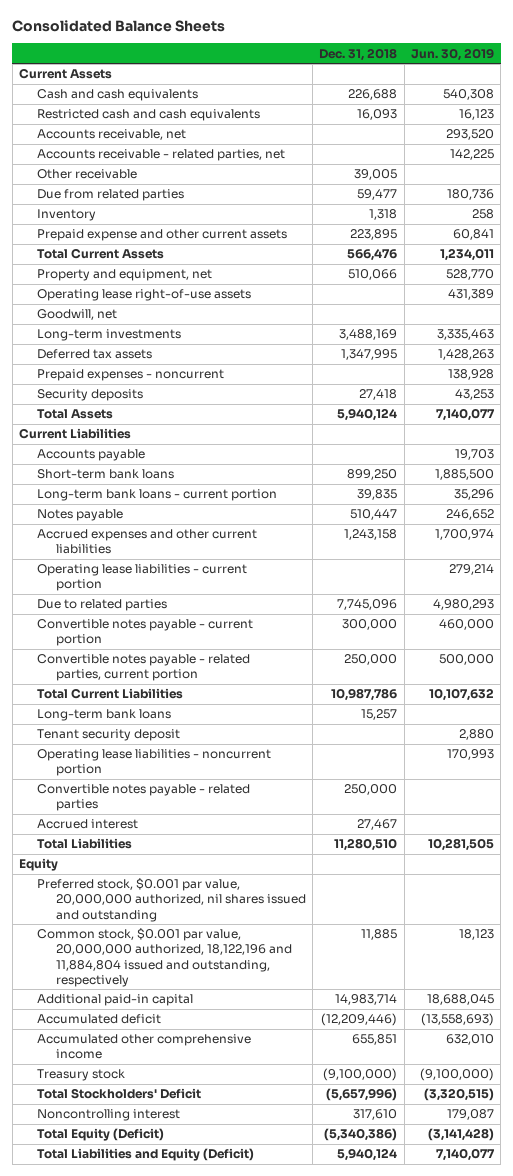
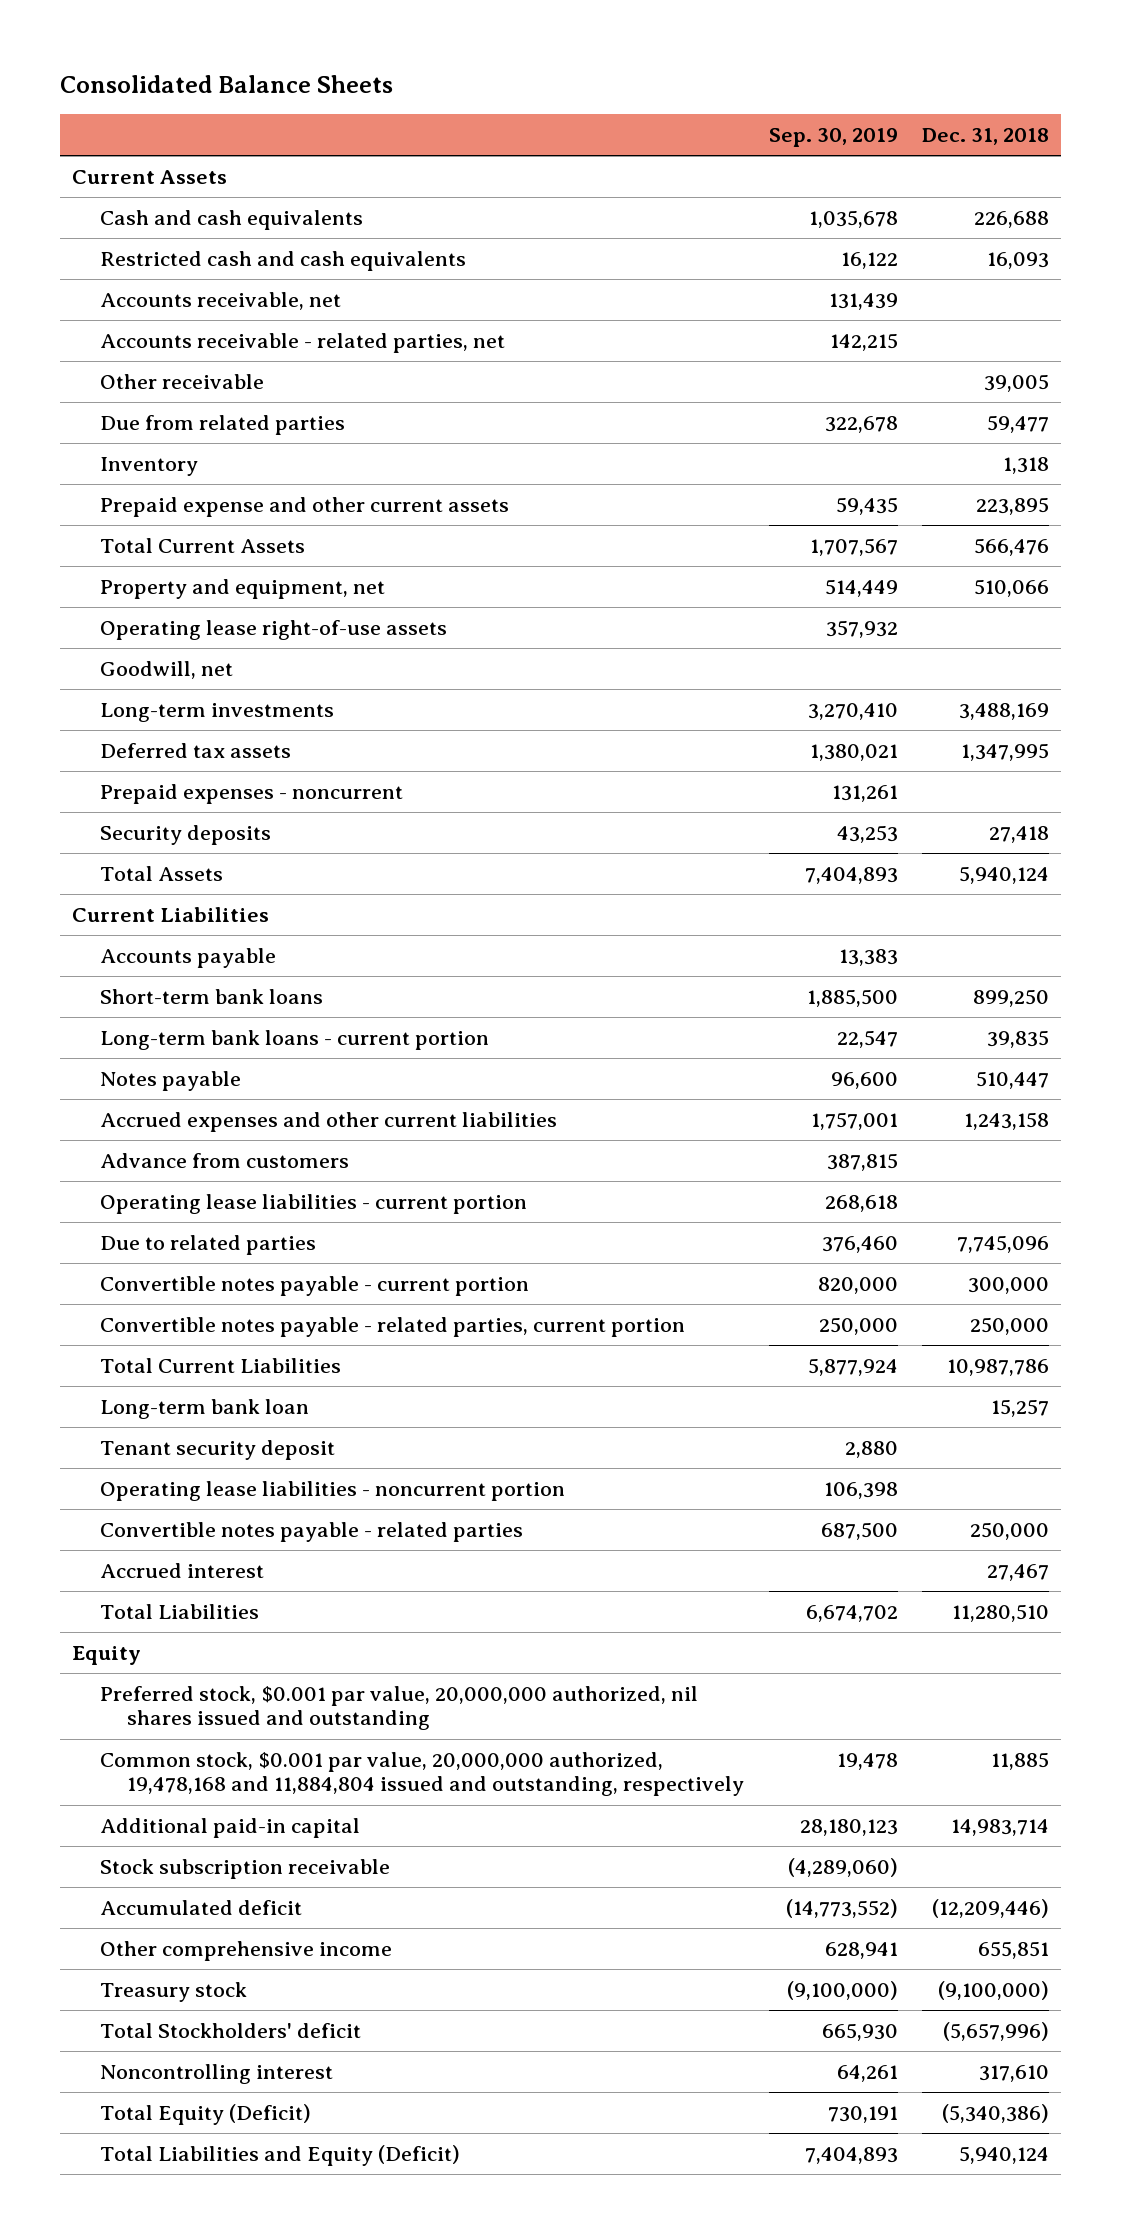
[410,47,494,61] Jun. 30, 2019 -> none
none -> [768,128,898,148] Sep. 30, 2019
none -> [99,1152,349,1168] Advance from customers
[37,709,172,722] Long-term bank loans -> [99,1398,309,1419] Long-term bank loan
[37,928,292,987] Common stock, $0.001 par value, 20,000,000 authorized, 18,122,196 and 11,884,804 issued and outstanding, respectively -> [99,1751,745,1797] Common stock, $0.001 par value, 20,000,000 authorized, 19,478,168 and 11,884,804 issued and outstanding, respectively
none -> [99,1858,390,1879] Stock subscription receivable
[37,1034,252,1060] Accumulated other comprehensive income -> [99,1940,392,1961] Other comprehensive income
[37,1088,202,1100] Total Stockholders' Deficit -> [99,2022,361,2038] Total Stockholders' deficit

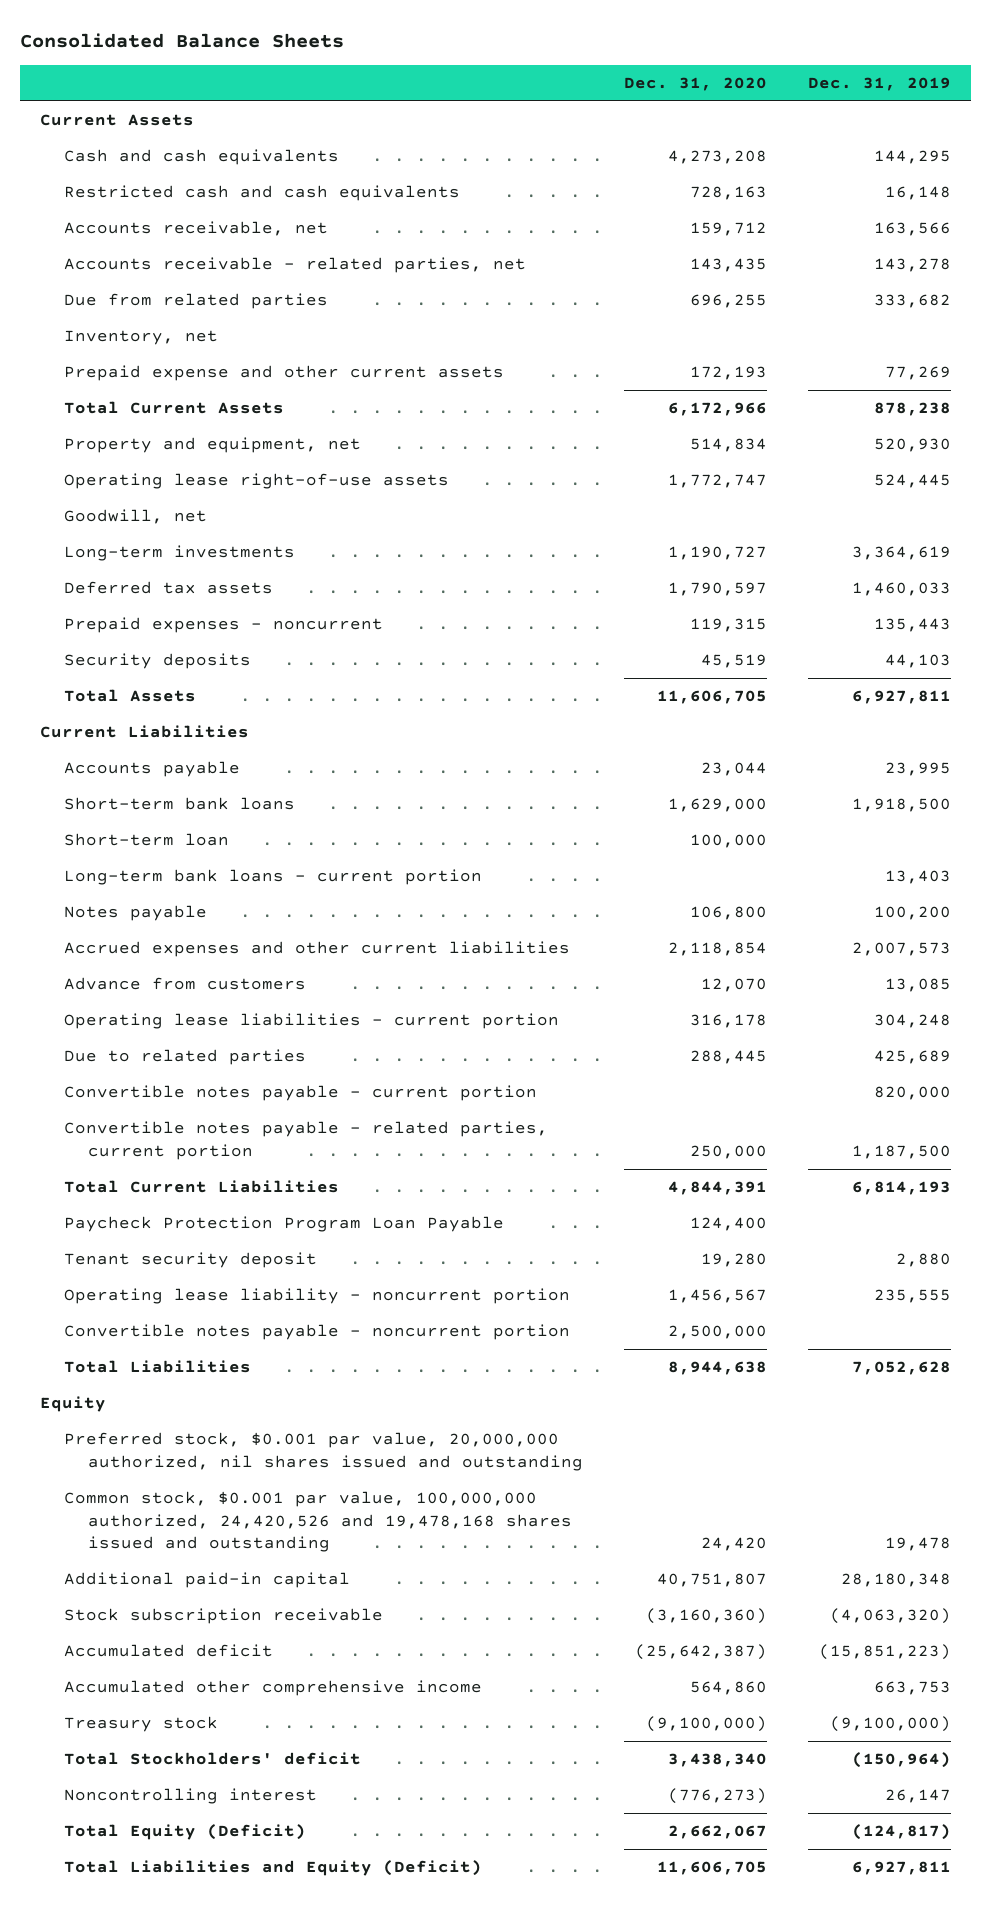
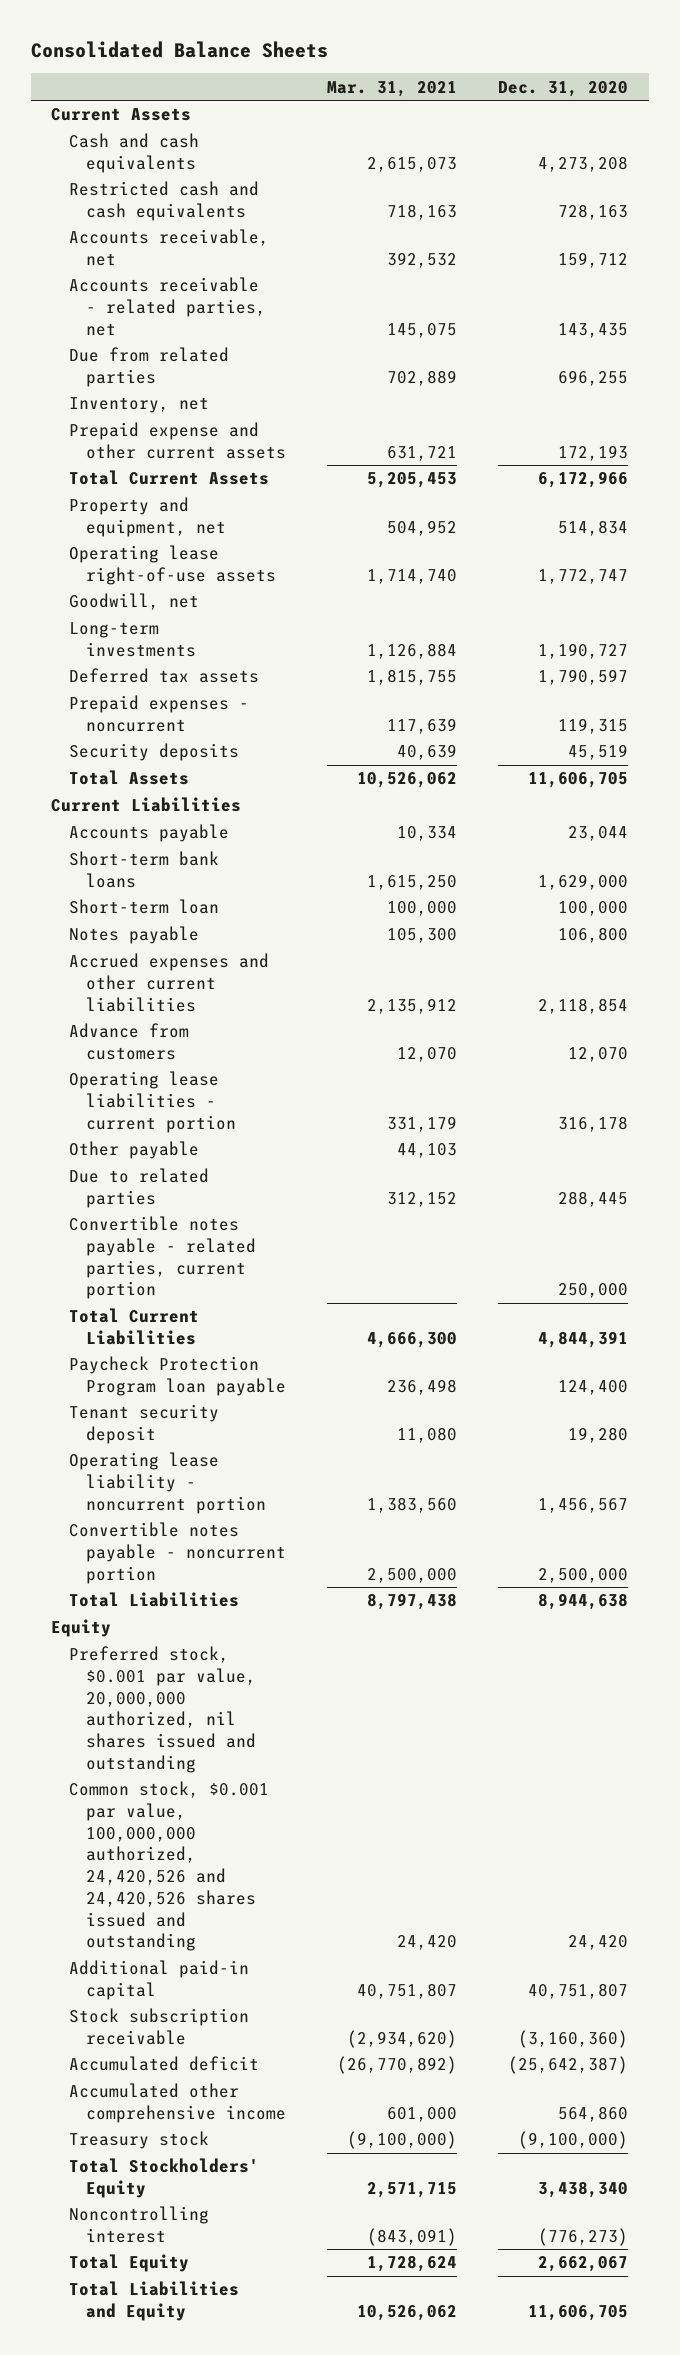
[807,76,951,91] Dec. 31, 2019 -> none
none -> [327,80,458,97] Mar. 31, 2021
[63,869,482,886] Long-term bank loans - current portion -> none
none -> [68,1141,199,1160] Other payable
[63,1085,537,1102] Convertible notes payable - current portion -> none
[63,1216,504,1233] Paycheck Protection Program Loan Payable -> [68,1356,287,1396] Paycheck Protection Program loan payable
[63,1491,572,1553] Common stock, $0.001 par value, 100,000,000 authorized, 24,420,526 and 19,478,168 shares issued and outstanding -> [68,1781,269,1952] Common stock, $0.001 par value, 100,000,000 authorized, 24,420,526 and 24,420,526 shares issued and outstanding
[63,1752,361,1766] Total Stockholders' deficit -> [68,2158,259,2198] Total Stockholders' Equity
[63,1824,306,1841] Total Equity (Deficit) -> [68,2254,189,2273] Total Equity
[63,1860,482,1877] Total Liabilities and Equity (Deficit) -> [68,2281,239,2321] Total Liabilities and Equity

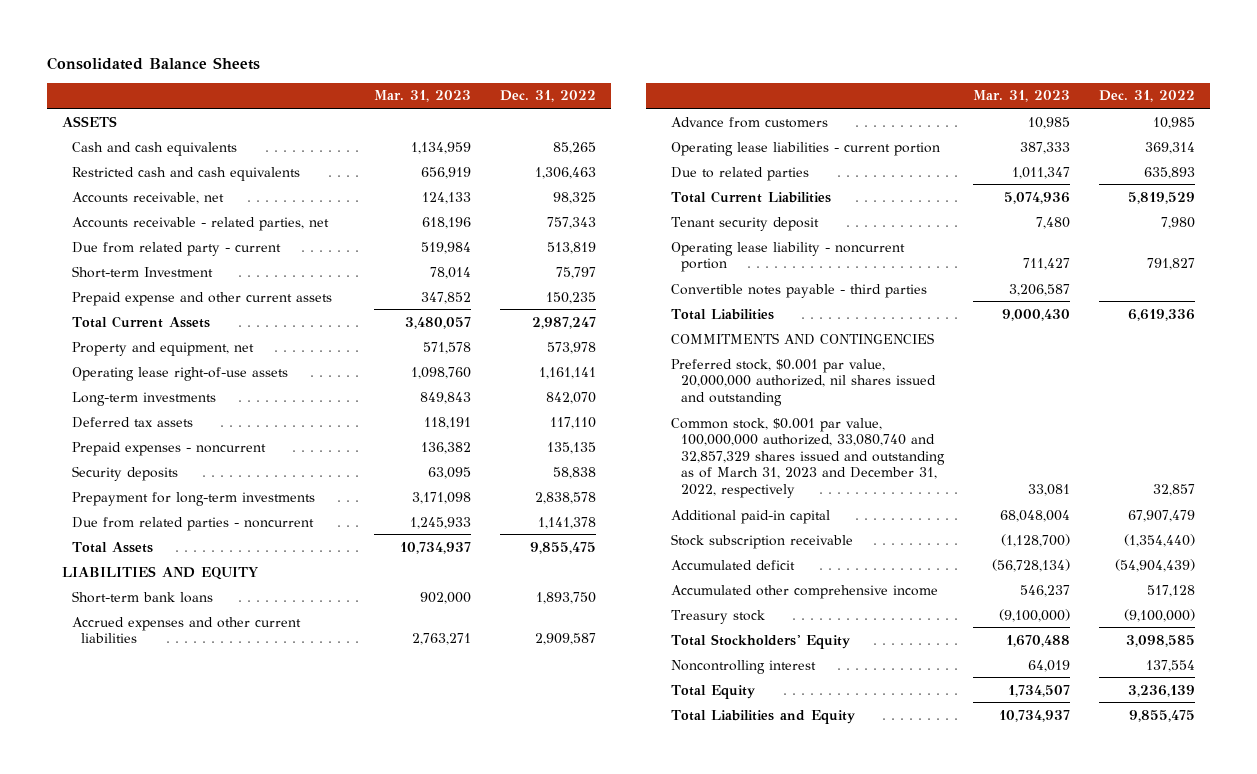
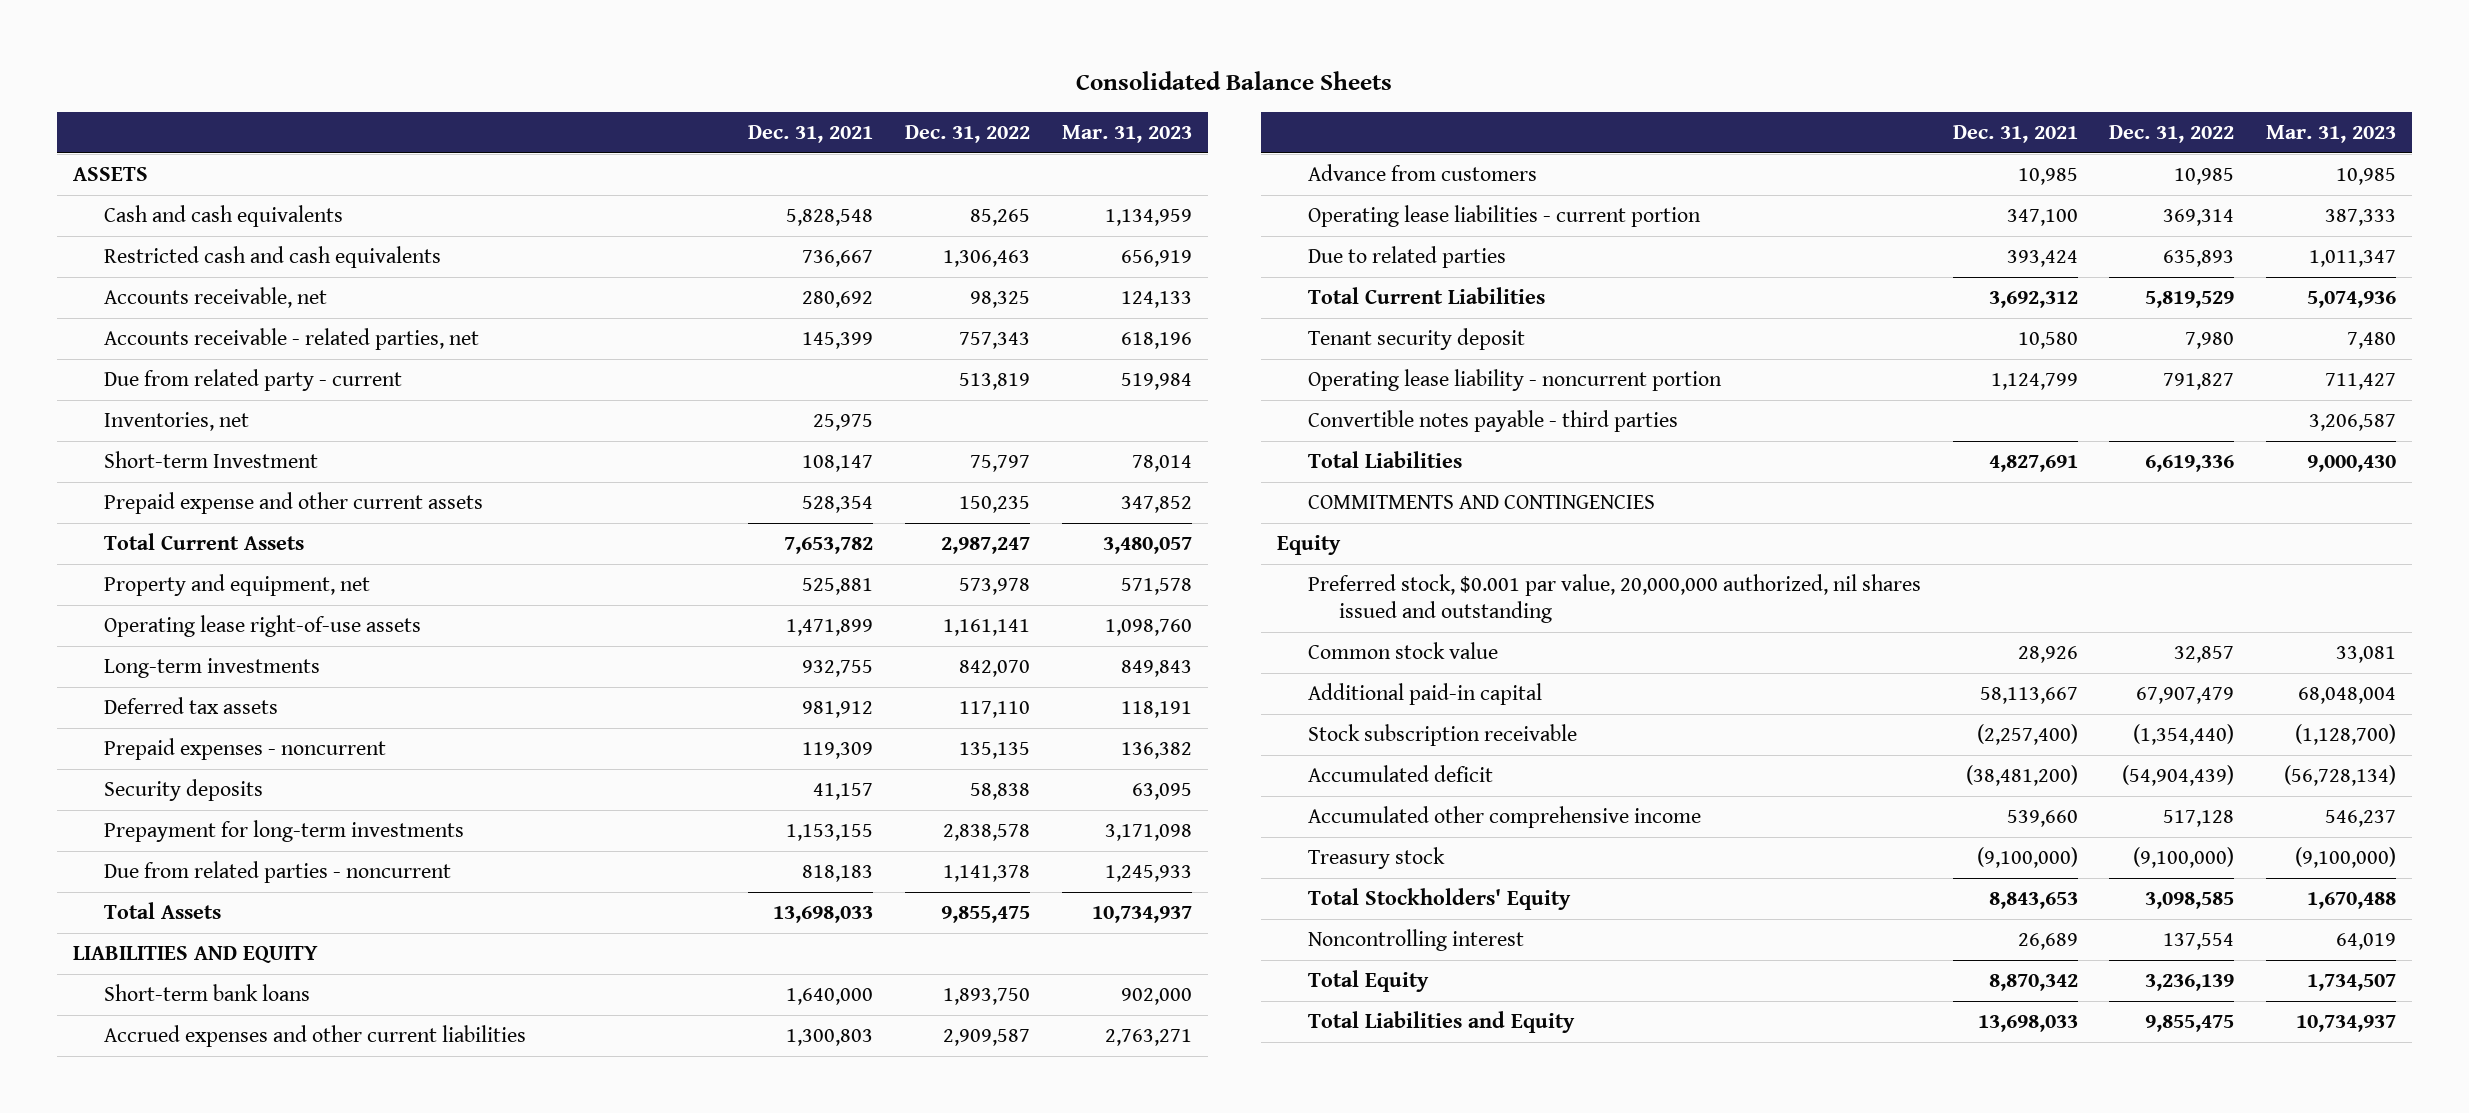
none -> [748,124,874,143] Dec. 31, 2021
none -> [103,412,249,432] Inventories, net
none -> [1277,535,1342,556] Equity
[670,417,945,498] Common stock, $0.001 par value, 100,000,000 authorized, 33,080,740 and 32,857,329 shares issued and outstanding as of March 31, 2023 and December 31, 2022, respectively -> [1307,642,1498,660] Common stock value

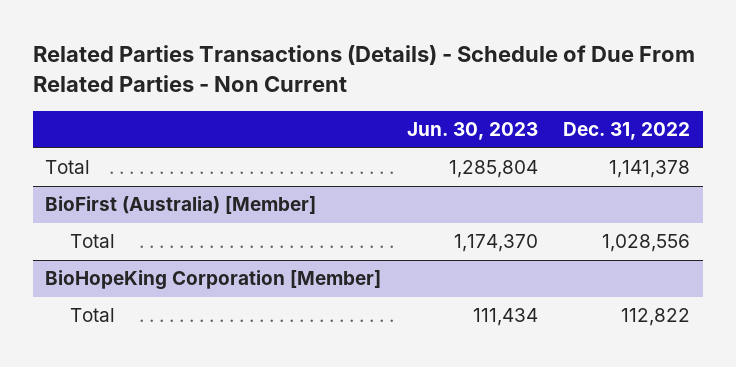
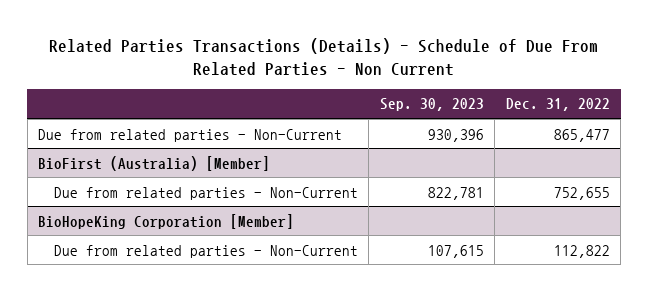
[406,122,538,141] Jun. 30, 2023 -> none
none -> [379,98,484,112] Sep. 30, 2023
[45,160,91,175] Total -> none
none -> [38,128,343,142] Due from related parties - Non-Current
[69,234,115,249] Total -> none
none -> [53,186,358,200] Due from related parties - Non-Current
[69,308,115,323] Total -> [53,244,358,258] Due from related parties - Non-Current

